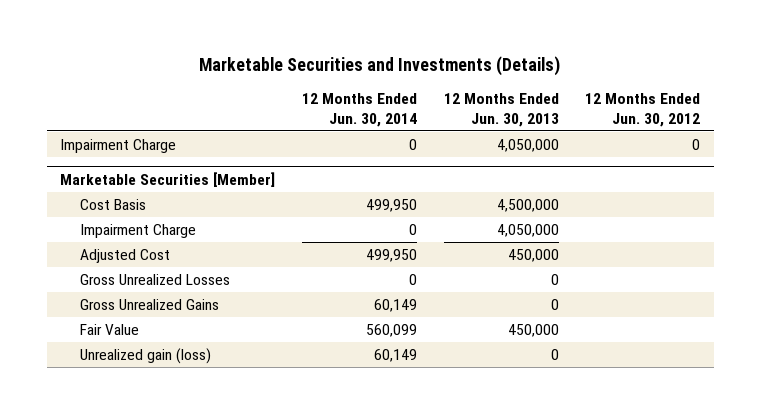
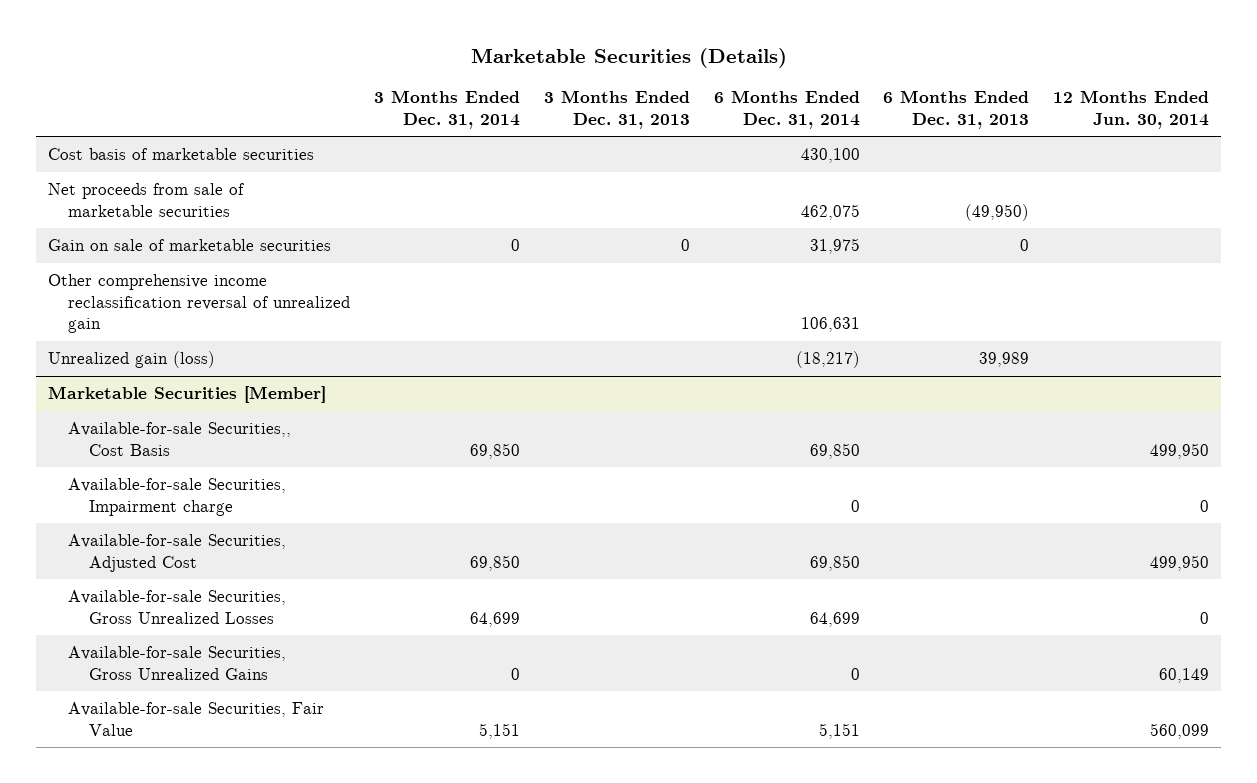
[199,55,561,76] Marketable Securities and Investments (Details) -> [470,47,787,68] Marketable Securities (Details)
[443,93,559,127] 12 Months Ended Jun. 30, 2013 -> none
[585,93,701,127] 12 Months Ended Jun. 30, 2012 -> none
none -> [374,90,521,129] 3 Months Ended Dec. 31, 2014
none -> [543,90,690,129] 3 Months Ended Dec. 31, 2013
none -> [713,90,860,129] 6 Months Ended Dec. 31, 2014
none -> [883,90,1030,129] 6 Months Ended Dec. 31, 2013
[60,138,177,153] Impairment Charge -> none
none -> [47,148,314,161] Cost basis of marketable securities
none -> [47,183,245,217] Net proceeds from sale of marketable securities
none -> [47,239,331,252] Gain on sale of marketable securities
none -> [47,274,351,334] Other comprehensive income reclassification reversal of unrealized gain
none -> [47,351,215,369] Unrealized gain (loss)
[80,347,212,364] Unrealized gain (loss) -> none
[80,198,147,210] Cost Basis -> [68,422,292,456] Available-for-sale Securities,, Cost Basis
[80,223,197,238] Impairment Charge -> [68,478,287,516] Available-for-sale Securities, Impairment charge
[80,248,171,263] Adjusted Cost -> [68,534,287,572] Available-for-sale Securities, Adjusted Cost
[80,273,231,285] Gross Unrealized Losses -> [68,590,287,624] Available-for-sale Securities, Gross Unrealized Losses
[80,298,220,310] Gross Unrealized Gains -> [68,646,287,680] Available-for-sale Securities, Gross Unrealized Gains
[80,323,140,335] Fair Value -> [68,702,325,736] Available-for-sale Securities, Fair Value

